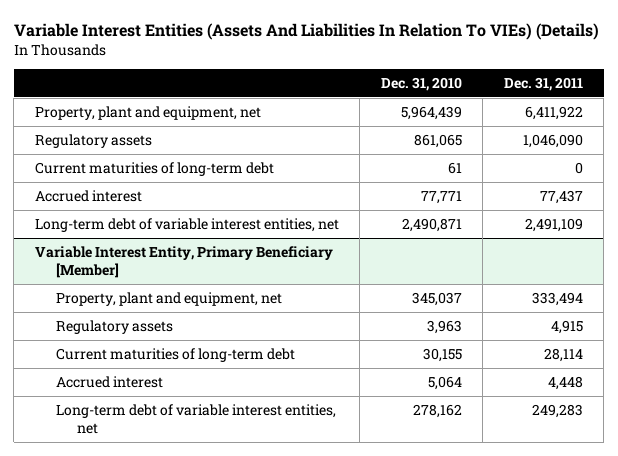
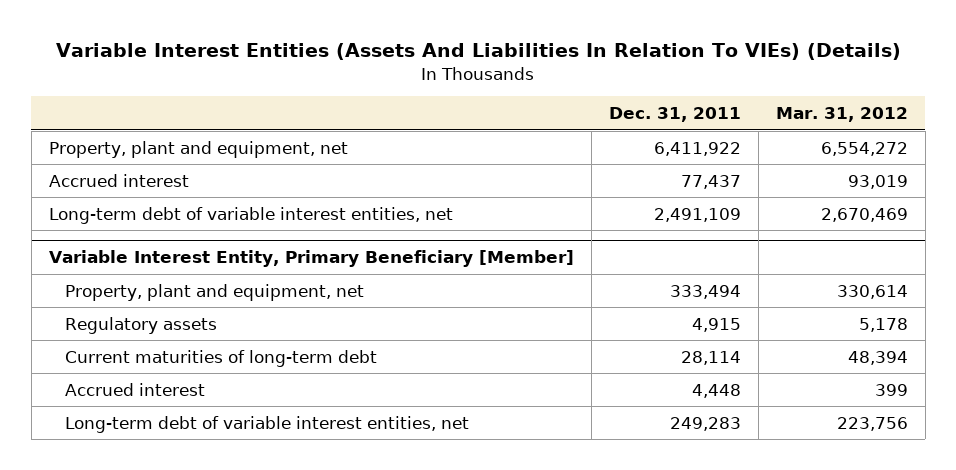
[380,76,462,91] Dec. 31, 2010 -> none
none -> [775,106,908,122] Mar. 31, 2012
[34,133,152,148] Regulatory assets -> none
[34,161,274,176] Current maturities of long-term debt -> none

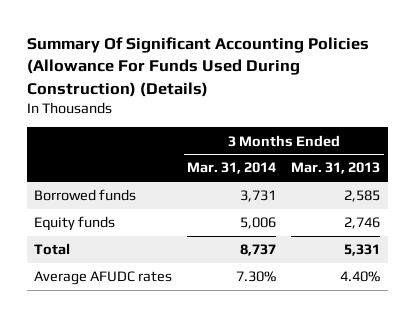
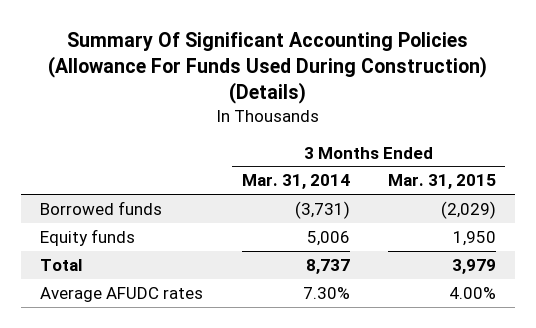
[291,162,381,175] Mar. 31, 2013 -> none
none -> [387,174,496,190] Mar. 31, 2015
[240,190,277,203] 3,731 -> [294,200,350,219] (3,731)

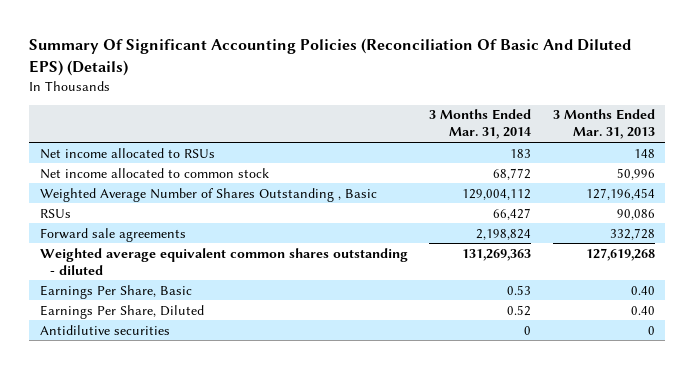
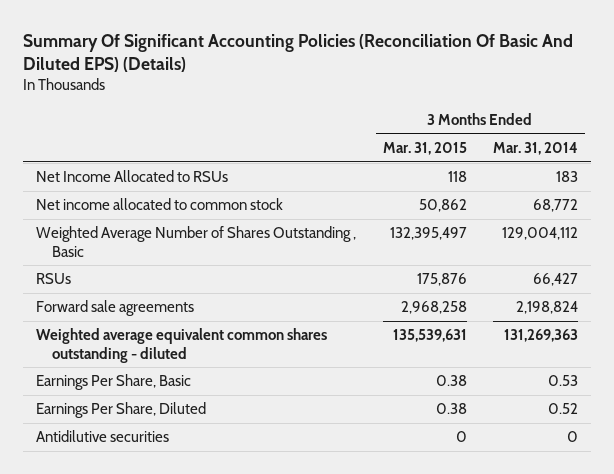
[552,109,655,140] 3 Months Ended Mar. 31, 2013 -> none
none -> [382,142,467,156] Mar. 31, 2015
[39,147,215,159] Net income allocated to RSUs -> [36,170,229,183] Net Income Allocated to RSUs

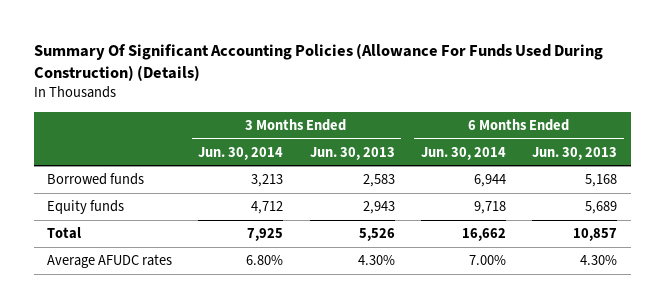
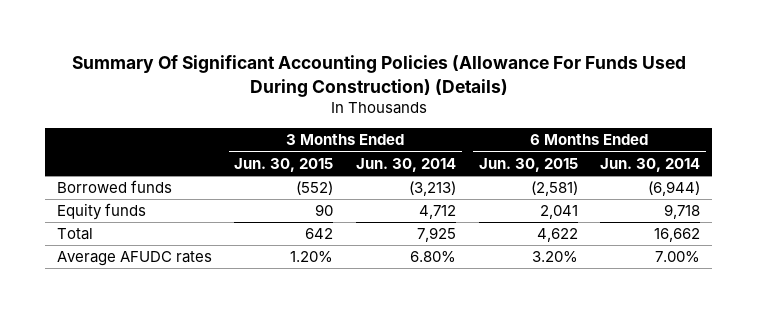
[309,146,395,160] Jun. 30, 2013 -> none
[532,146,618,160] Jun. 30, 2013 -> none
none -> [234,157,334,172] Jun. 30, 2015
none -> [478,157,578,172] Jun. 30, 2015
[251,174,284,188] 3,213 -> [409,181,457,197] (3,213)
[473,174,506,188] 6,944 -> [648,181,701,197] (6,944)

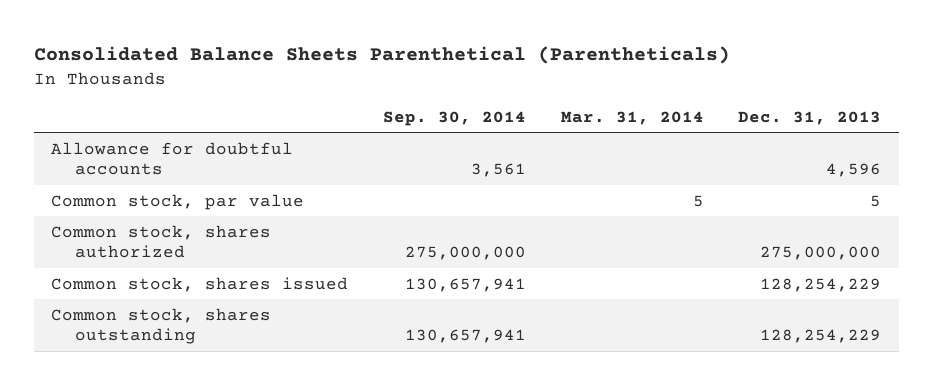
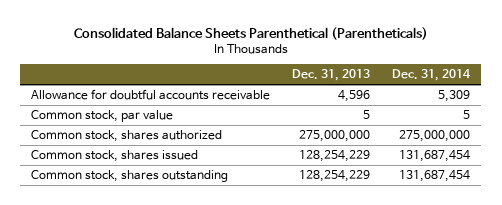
[382,110,526,126] Sep. 30, 2014 -> none
[560,110,704,125] Mar. 31, 2014 -> none
none -> [392,69,472,82] Dec. 31, 2014
[50,141,293,176] Allowance for doubtful accounts -> [31,89,271,101] Allowance for doubtful accounts receivable

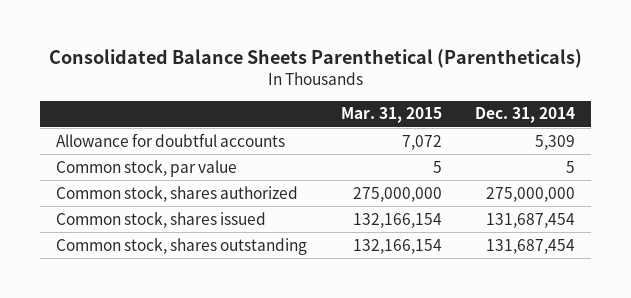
[292,69,371,82] Dec. 31, 2013 -> none
none -> [340,107,442,124] Mar. 31, 2015
[31,89,271,101] Allowance for doubtful accounts receivable -> [56,132,286,147] Allowance for doubtful accounts

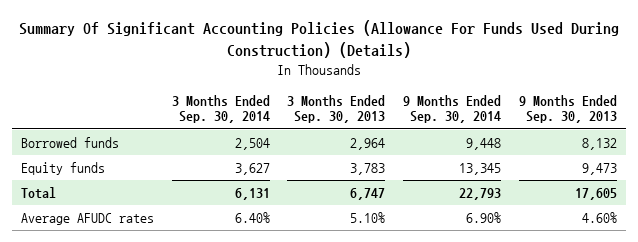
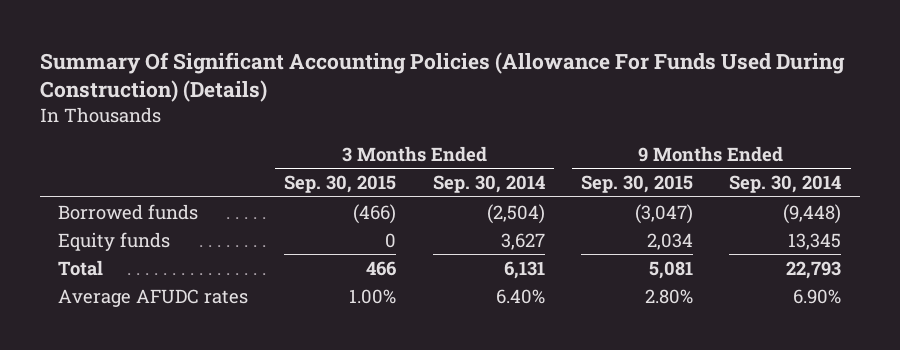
[287,94,386,124] 3 Months Ended Sep. 30, 2013 -> none
[518,94,617,124] 9 Months Ended Sep. 30, 2013 -> none
none -> [284,175,397,194] Sep. 30, 2015
none -> [581,175,694,194] Sep. 30, 2015
[234,138,270,151] 2,504 -> [486,203,545,224] (2,504)
[466,138,502,151] 9,448 -> [783,203,842,224] (9,448)

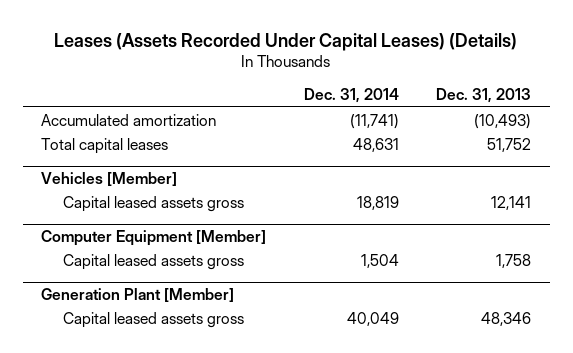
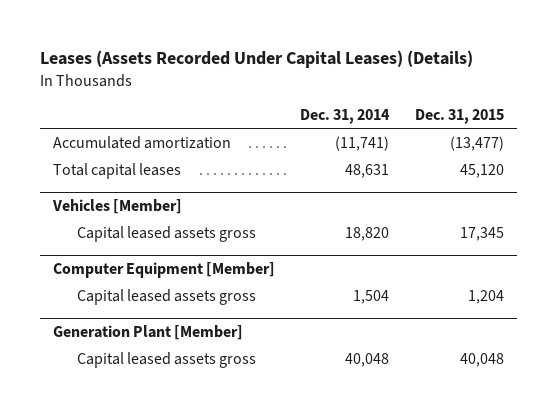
[436,88,532,104] Dec. 31, 2013 -> none
none -> [414,109,504,125] Dec. 31, 2015
[356,195,399,210] 18,819 -> [345,226,390,241] 18,820
[346,311,399,326] 40,049 -> [345,352,390,367] 40,048

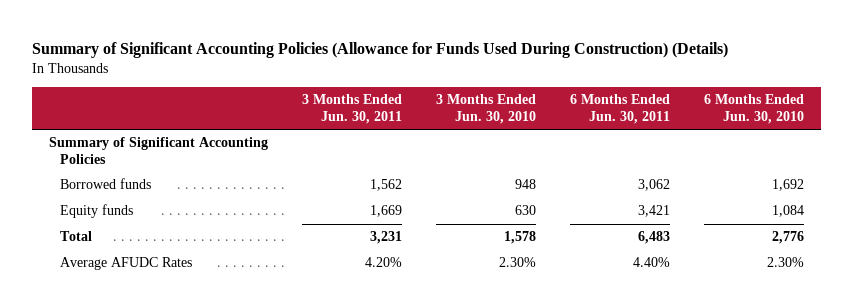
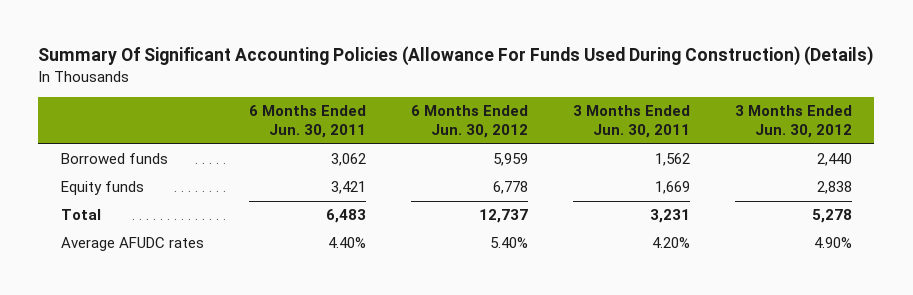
[32,42,729,59] Summary of Significant Accounting Policies (Allowance for Funds Used During Construction) (Details) -> [38,46,874,67] Summary Of Significant Accounting Policies (Allowance For Funds Used During Construction) (Details)
[436,94,537,124] 3 Months Ended Jun. 30, 2010 -> none
[703,94,804,124] 6 Months Ended Jun. 30, 2010 -> none
none -> [410,105,528,139] 6 Months Ended Jun. 30, 2012
none -> [734,105,852,139] 3 Months Ended Jun. 30, 2012
[49,137,269,165] Summary of Significant Accounting Policies -> none
[60,257,193,271] Average AFUDC Rates -> [60,237,204,252] Average AFUDC rates

